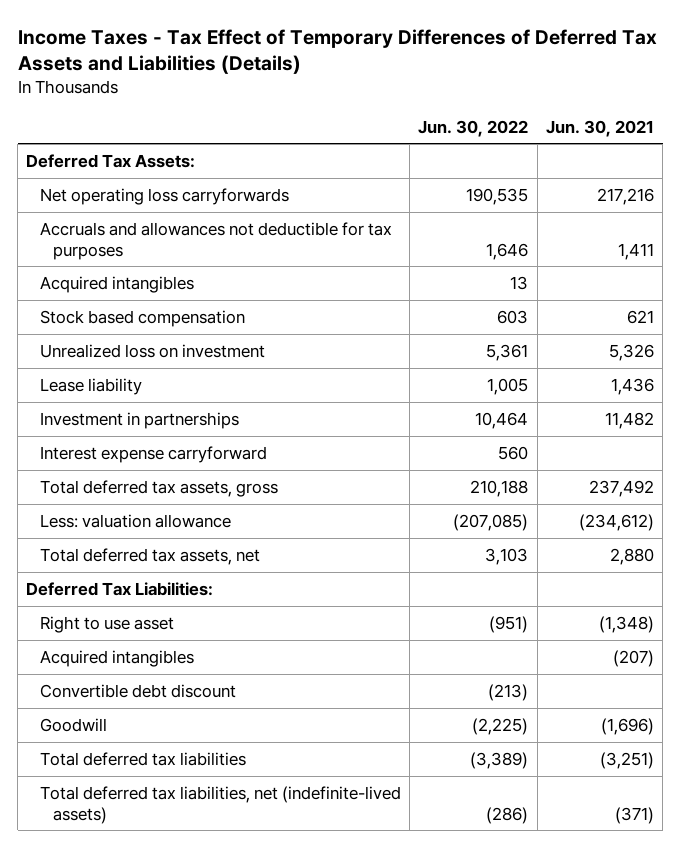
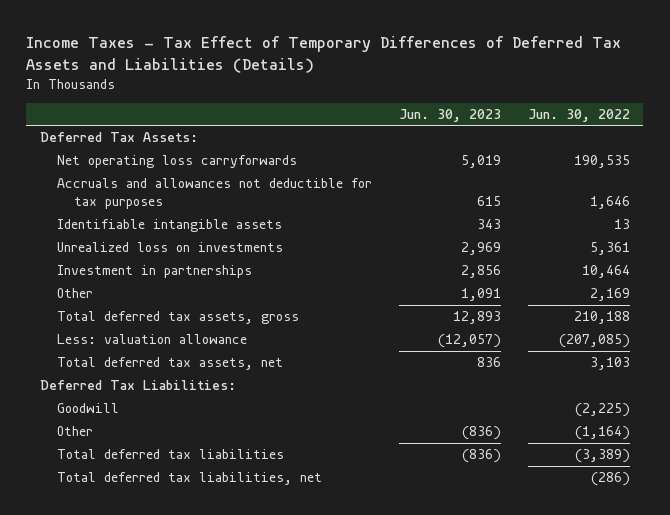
[545,119,654,137] Jun. 30, 2021 -> none
none -> [398,108,501,122] Jun. 30, 2023
[39,309,245,327] Stock based compensation -> none
[39,377,142,395] Lease liability -> none
[39,275,194,293] Acquired intangibles -> [56,219,282,233] Identifiable intangible assets
[39,343,265,358] Unrealized loss on investment -> [56,242,283,253] Unrealized loss on investments
[39,445,267,463] Interest expense carryforward -> none
none -> [56,288,93,299] Other
[39,615,174,633] Right to use asset -> none
[39,649,194,667] Acquired intangibles -> none
[39,683,236,698] Convertible debt discount -> none
none -> [56,426,93,437] Other
[39,785,401,824] Total deferred tax liabilities, net (indefinite-lived assets) -> [56,472,322,486] Total deferred tax liabilities, net

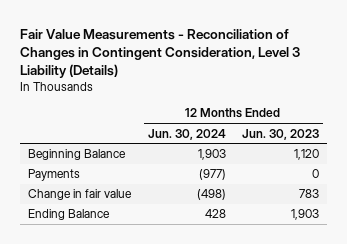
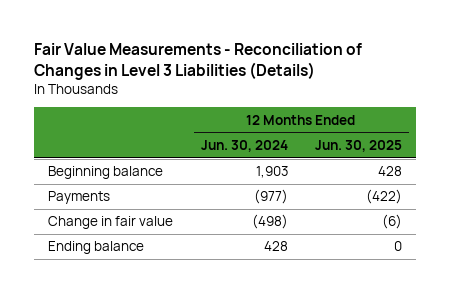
[20,28,301,79] Fair Value Measurements - Reconciliation of Changes in Contingent Consideration, Level 3 Liability (Details) -> [34,43,363,80] Fair Value Measurements - Reconciliation of Changes in Level 3 Liabilities (Details)
[241,128,319,140] Jun. 30, 2023 -> none
none -> [315,139,403,152] Jun. 30, 2025
[28,149,127,161] Beginning Balance -> [48,166,164,180] Beginning balance
[28,209,111,221] Ending Balance -> [48,241,145,255] Ending balance

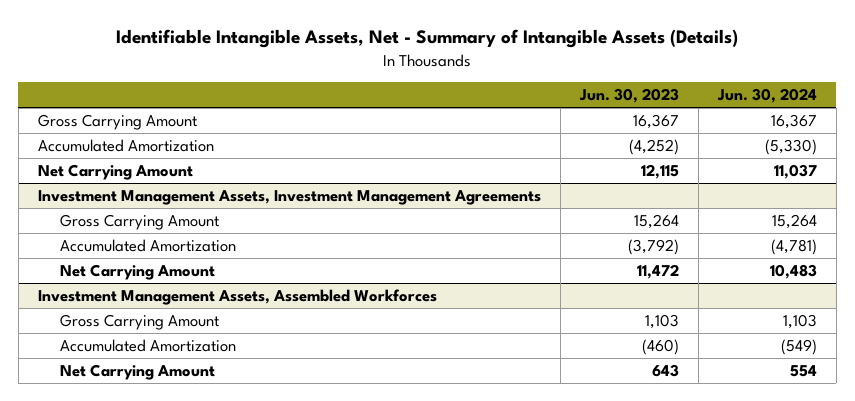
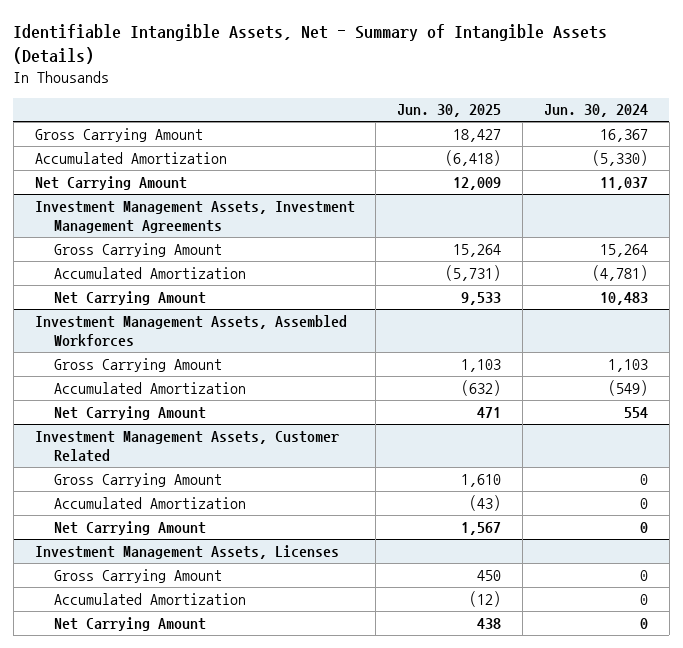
[578,87,679,103] Jun. 30, 2023 -> none
none -> [397,104,502,118] Jun. 30, 2025
none -> [34,430,339,463] Investment Management Assets, Customer Related
none -> [53,472,222,487] Gross Carrying Amount
none -> [53,496,246,509] Accumulated Amortization
none -> [53,520,206,535] Net Carrying Amount
none -> [34,544,339,559] Investment Management Assets, Licenses
none -> [53,568,222,583] Gross Carrying Amount
none -> [53,592,246,605] Accumulated Amortization
none -> [53,616,206,631] Net Carrying Amount

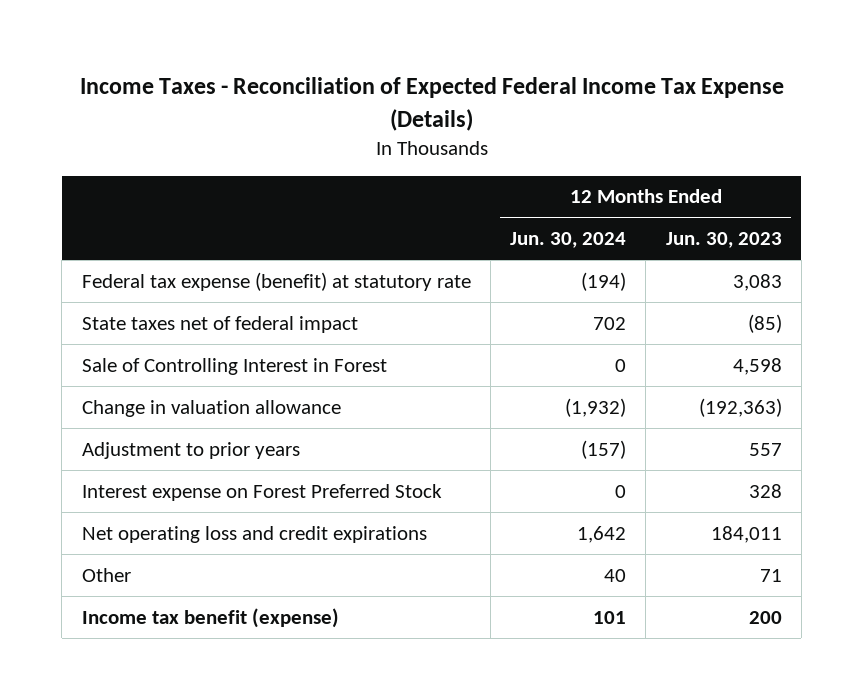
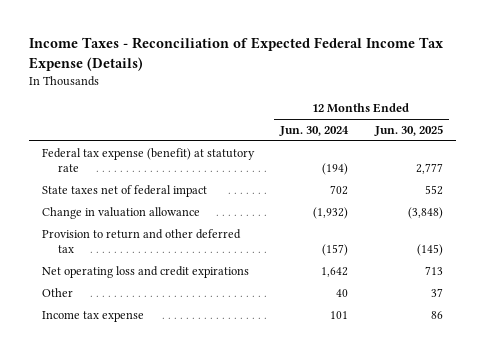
[665,232,782,249] Jun. 30, 2023 -> none
none -> [373,124,443,136] Jun. 30, 2025
[81,357,387,375] Sale of Controlling Interest in Forest -> none
[81,483,442,501] Interest expense on Forest Preferred Stock -> none
[81,441,300,459] Adjustment to prior years -> [41,228,241,254] Provision to return and other deferred tax
[81,607,339,628] Income tax benefit (expense) -> [41,310,144,322] Income tax expense

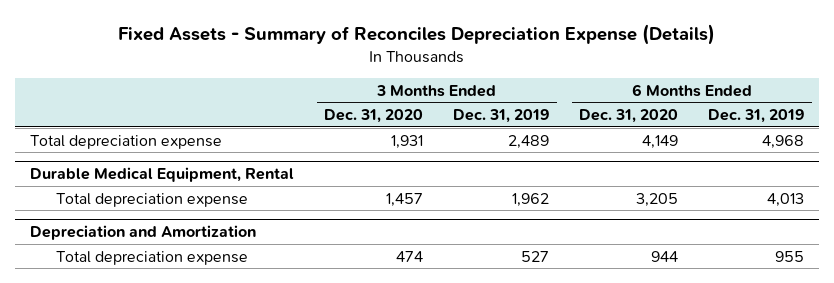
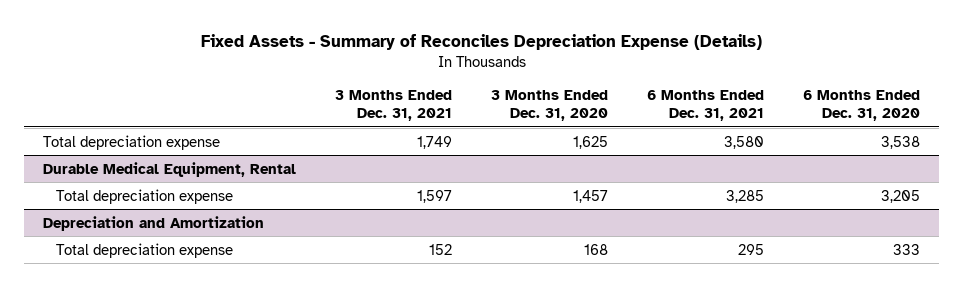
[453,109,550,124] Dec. 31, 2019 -> none
[708,109,805,124] Dec. 31, 2019 -> none
none -> [335,90,453,121] 3 Months Ended Dec. 31, 2021
none -> [646,90,764,121] 6 Months Ended Dec. 31, 2021
[391,134,424,149] 1,931 -> [573,135,609,149] 1,625
[642,134,679,149] 4,149 -> [880,135,920,149] 3,538
[396,250,424,262] 474 -> [584,243,609,255] 168
[651,250,679,262] 944 -> [892,243,920,255] 333

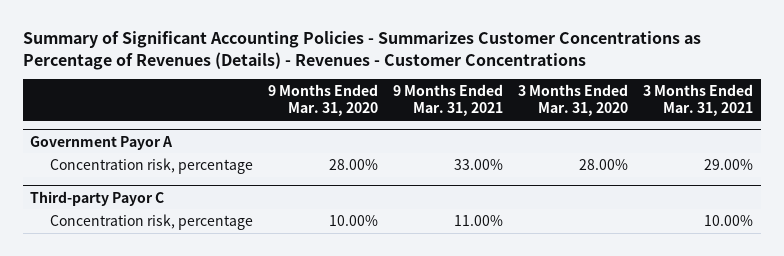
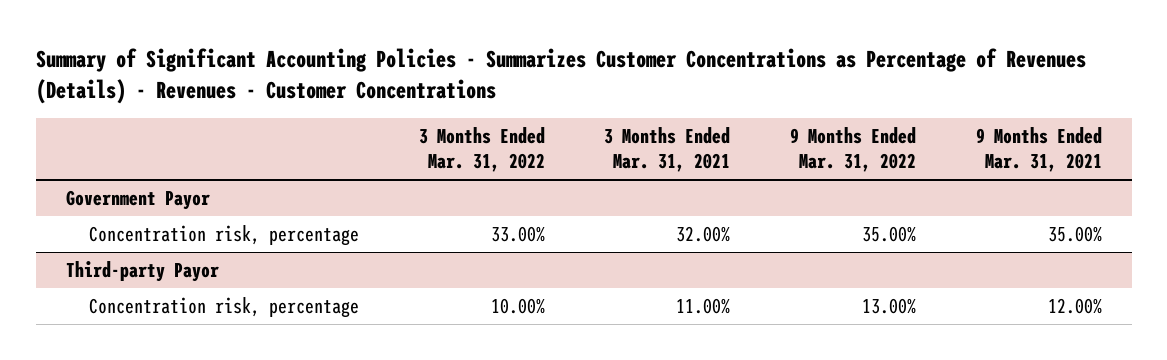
[268,84,379,117] 9 Months Ended Mar. 31, 2020 -> none
[518,84,629,117] 3 Months Ended Mar. 31, 2020 -> none
none -> [418,127,545,173] 3 Months Ended Mar. 31, 2022
none -> [789,127,916,173] 9 Months Ended Mar. 31, 2022
[30,135,174,150] Government Payor A -> [65,190,210,211] Government Payor
[454,158,504,170] 33.00% -> [1047,226,1102,243] 35.00%
[704,158,754,170] 29.00% -> [676,226,731,243] 32.00%
[30,190,165,206] Third-party Payor C -> [65,261,219,283] Third-party Payor
[454,214,504,226] 11.00% -> [1047,298,1102,315] 12.00%
[704,214,754,226] 10.00% -> [676,298,731,315] 11.00%

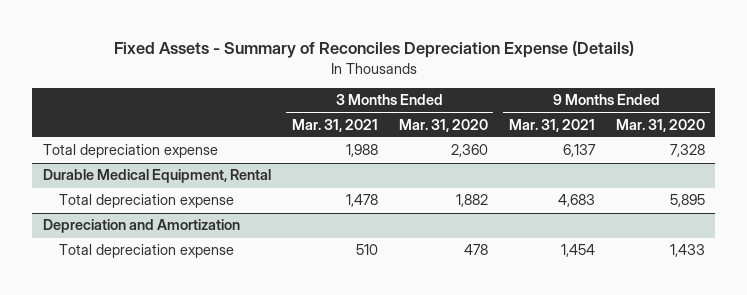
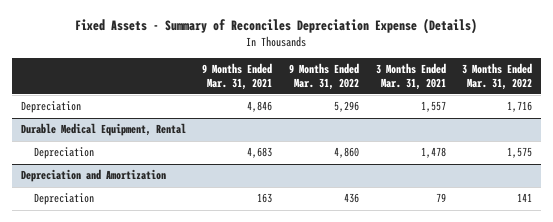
[398,118,488,132] Mar. 31, 2020 -> none
[615,118,705,132] Mar. 31, 2020 -> none
none -> [288,63,359,90] 9 Months Ended Mar. 31, 2022
none -> [462,63,533,90] 3 Months Ended Mar. 31, 2022
[42,144,218,159] Total depreciation expense -> [20,101,81,114] Depreciation
[345,144,378,158] 1,988 -> [420,101,446,113] 1,557
[562,144,596,158] 6,137 -> [247,101,273,113] 4,846
[58,194,234,209] Total depreciation expense -> [33,147,94,160] Depreciation
[58,244,234,259] Total depreciation expense -> [33,193,94,206] Depreciation
[355,244,378,256] 510 -> [435,193,446,203] 79
[560,244,595,258] 1,454 -> [257,193,273,204] 163

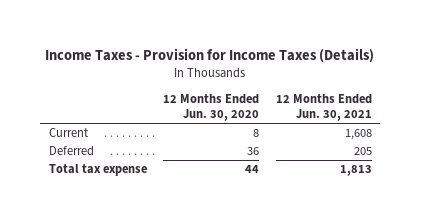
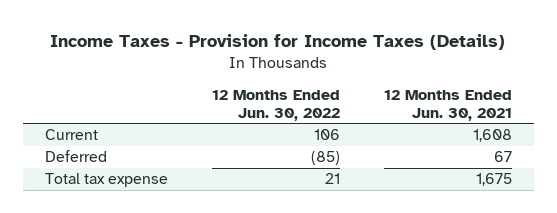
[163,93,260,121] 12 Months Ended Jun. 30, 2020 -> none
none -> [211,89,340,121] 12 Months Ended Jun. 30, 2022
[353,147,372,156] 205 -> [494,151,513,163] 67
[339,165,372,177] 1,813 -> [476,173,513,187] 1,675

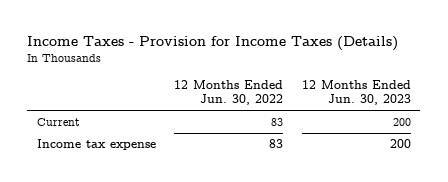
[384,89,513,121] 12 Months Ended Jun. 30, 2021 -> none
none -> [302,80,412,106] 12 Months Ended Jun. 30, 2023
[44,150,107,163] Deferred -> none
[313,129,340,141] 106 -> [271,118,284,127] 83
[44,173,168,188] Total tax expense -> [36,139,156,151] Income tax expense
[324,173,340,185] 21 -> [269,139,284,149] 83

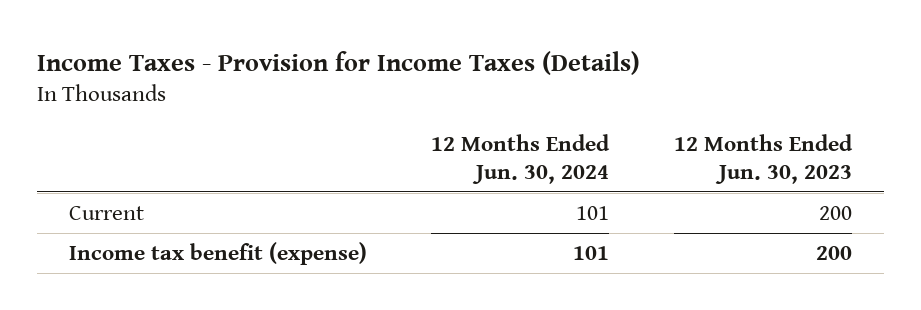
[174,80,284,106] 12 Months Ended Jun. 30, 2022 -> none
none -> [431,133,611,184] 12 Months Ended Jun. 30, 2024
[36,139,156,151] Income tax expense -> [68,241,367,265] Income tax benefit (expense)

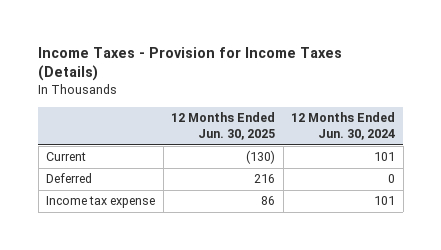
[673,133,853,184] 12 Months Ended Jun. 30, 2023 -> none
none -> [171,111,276,140] 12 Months Ended Jun. 30, 2025
none -> [46,173,93,184] Deferred
[68,241,367,265] Income tax benefit (expense) -> [46,196,156,209] Income tax expense

